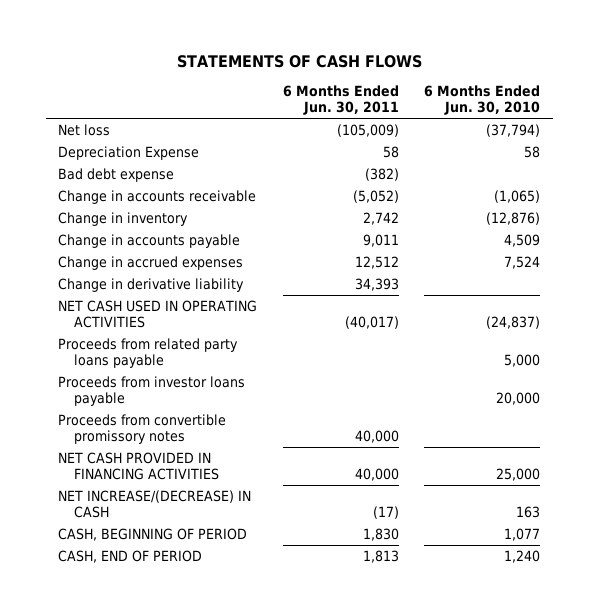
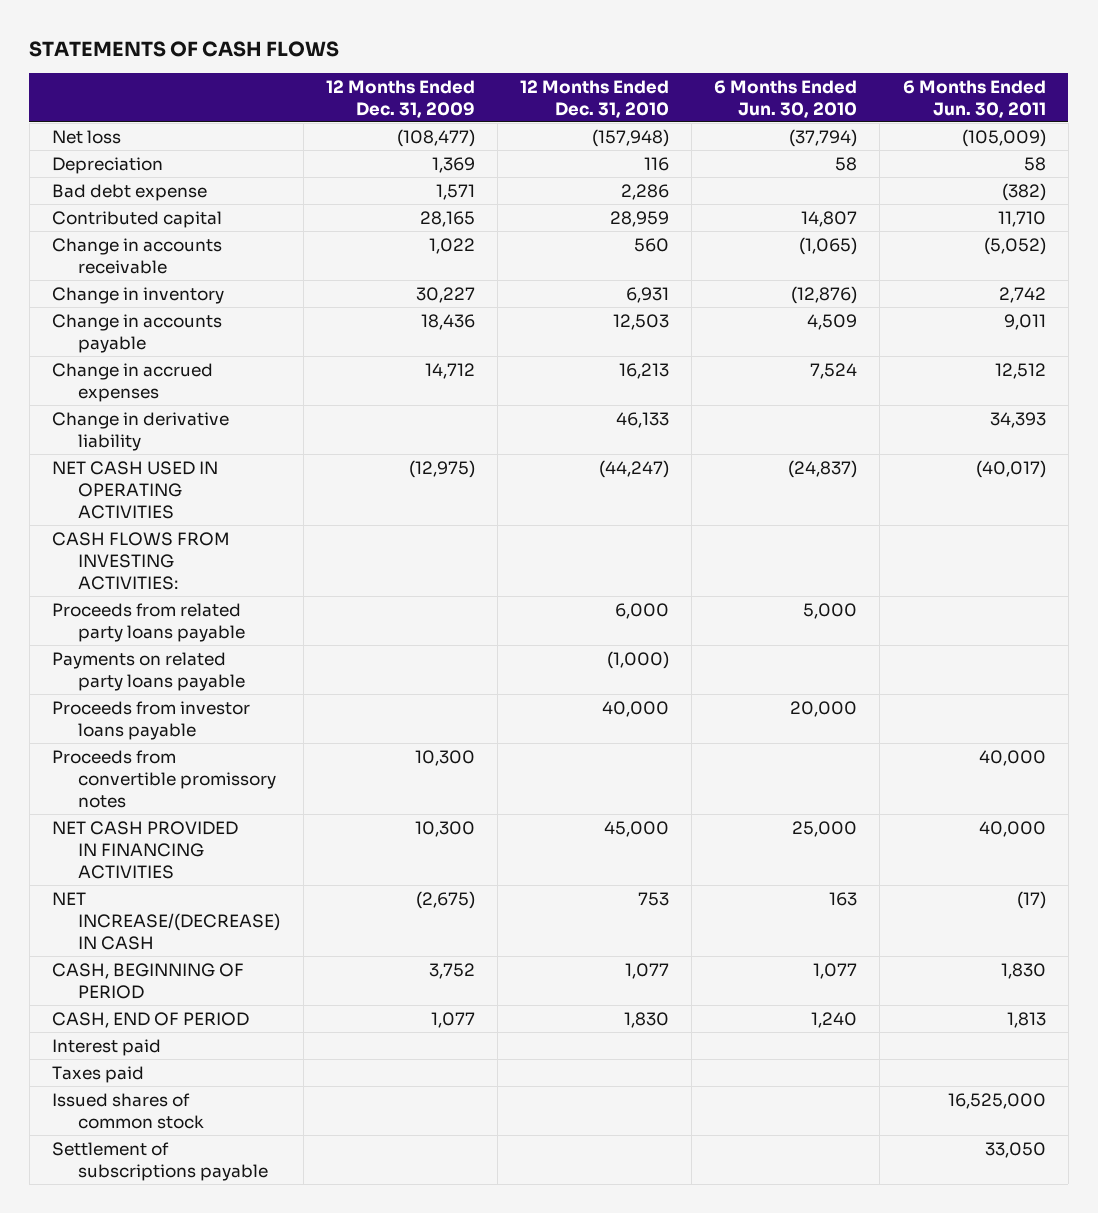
none -> [325,79,475,118] 12 Months Ended Dec. 31, 2009
none -> [519,79,669,118] 12 Months Ended Dec. 31, 2010
[58,146,200,161] Depreciation Expense -> [52,156,164,174] Depreciation
none -> [52,210,223,228] Contributed capital
none -> [52,531,231,590] CASH FLOWS FROM INVESTING ACTIVITIES:
none -> [52,651,246,691] Payments on related party loans payable
none -> [52,1038,162,1056] Interest paid
none -> [52,1065,145,1083] Taxes paid
none -> [52,1092,205,1129] Issued shares of common stock
none -> [52,1141,269,1181] Settlement of subscriptions payable

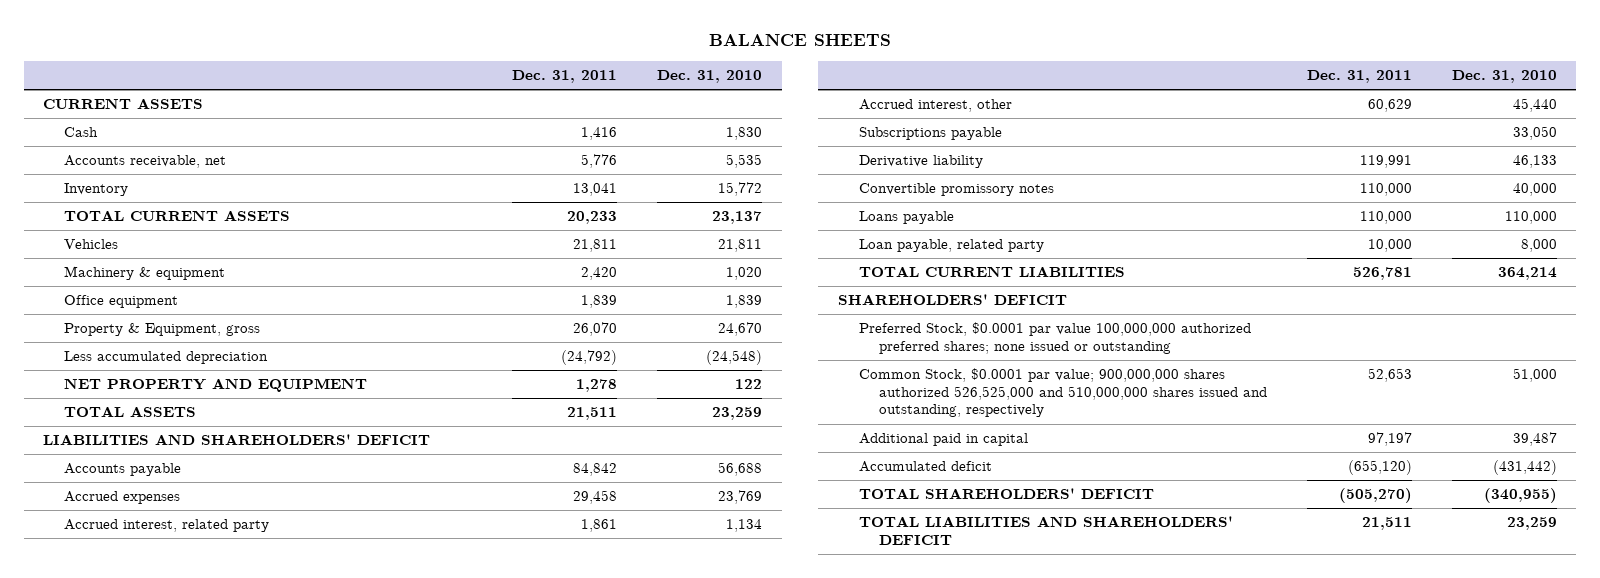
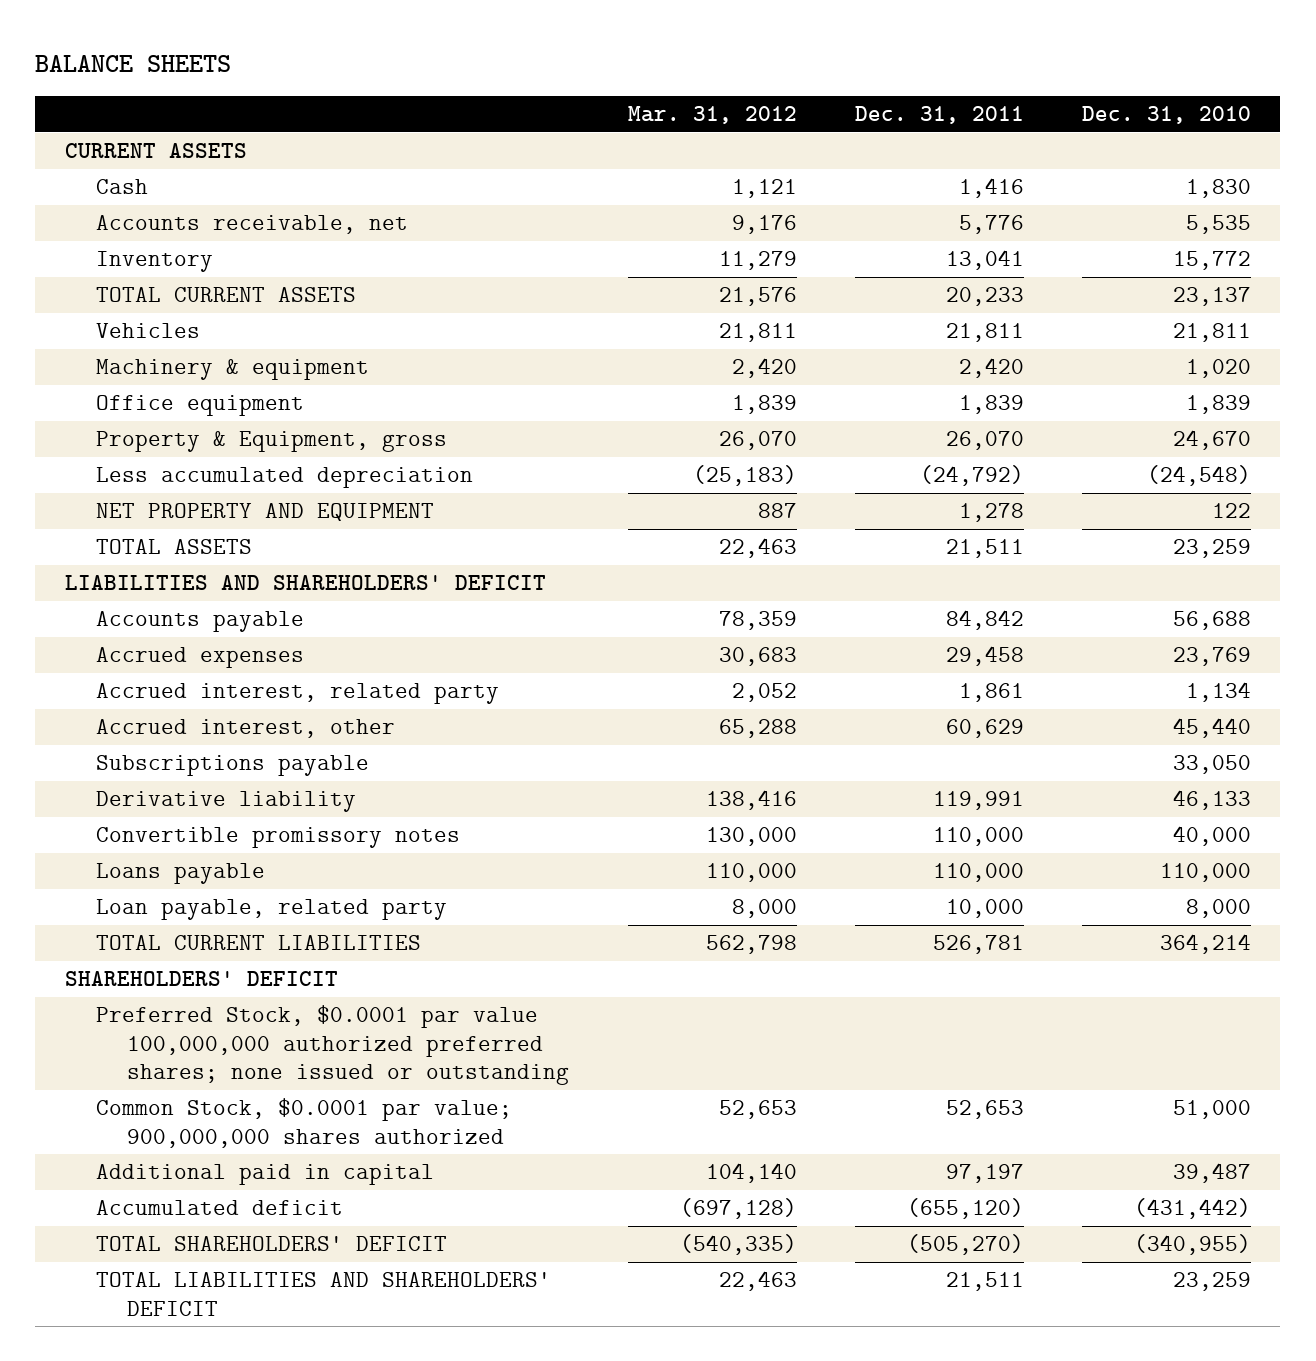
none -> [627,105,797,124] Mar. 31, 2012
[858,368,1267,418] Common Stock, $0.0001 par value; 900,000,000 shares authorized 526,525,000 and 510,000,000 shares issued and outstanding, respectively -> [96,1098,513,1148] Common Stock, $0.0001 par value; 900,000,000 shares authorized

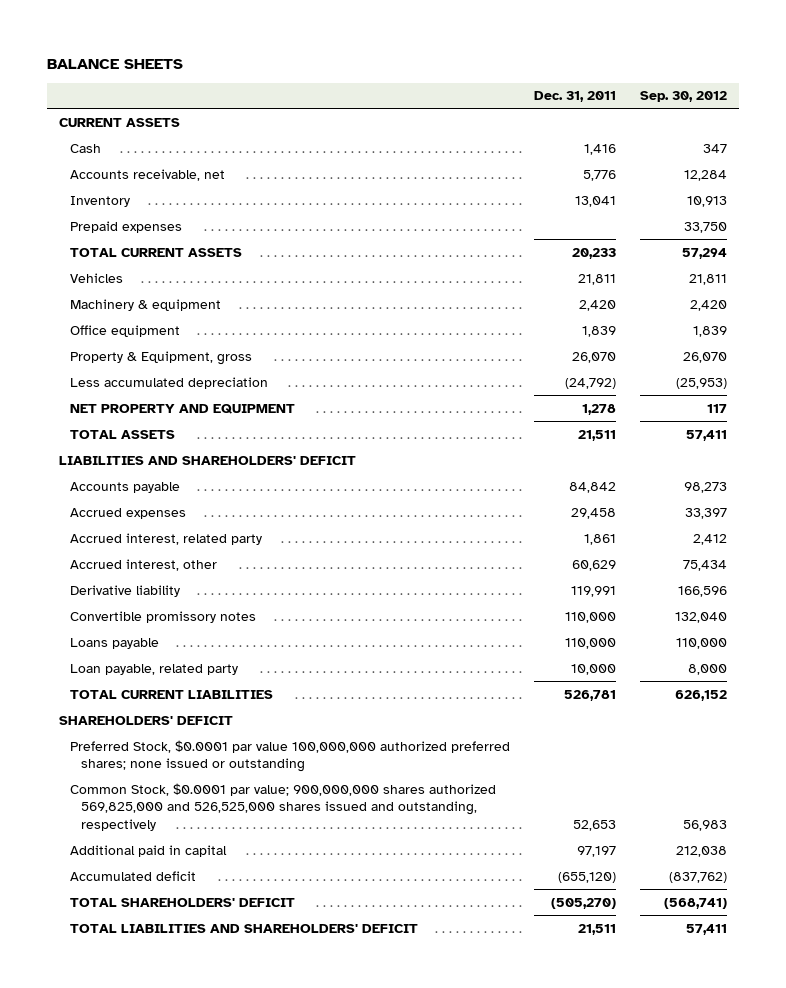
[627,105,797,124] Mar. 31, 2012 -> none
[1082,105,1252,124] Dec. 31, 2010 -> none
none -> [639,91,727,103] Sep. 30, 2012
none -> [70,220,183,233] Prepaid expenses
[96,755,370,777] Subscriptions payable -> none
[96,1098,513,1148] Common Stock, $0.0001 par value; 900,000,000 shares authorized -> [70,782,497,831] Common Stock, $0.0001 par value; 900,000,000 shares authorized 569,825,000 and 526,525,000 shares issued and outstanding, respectively

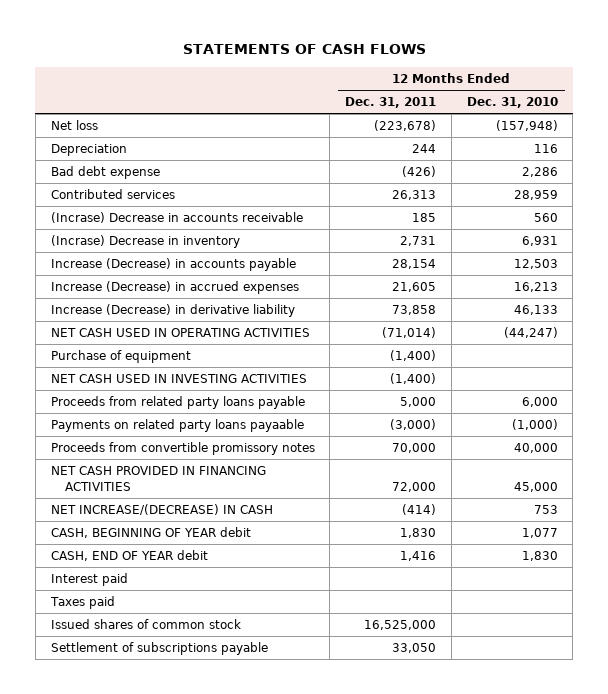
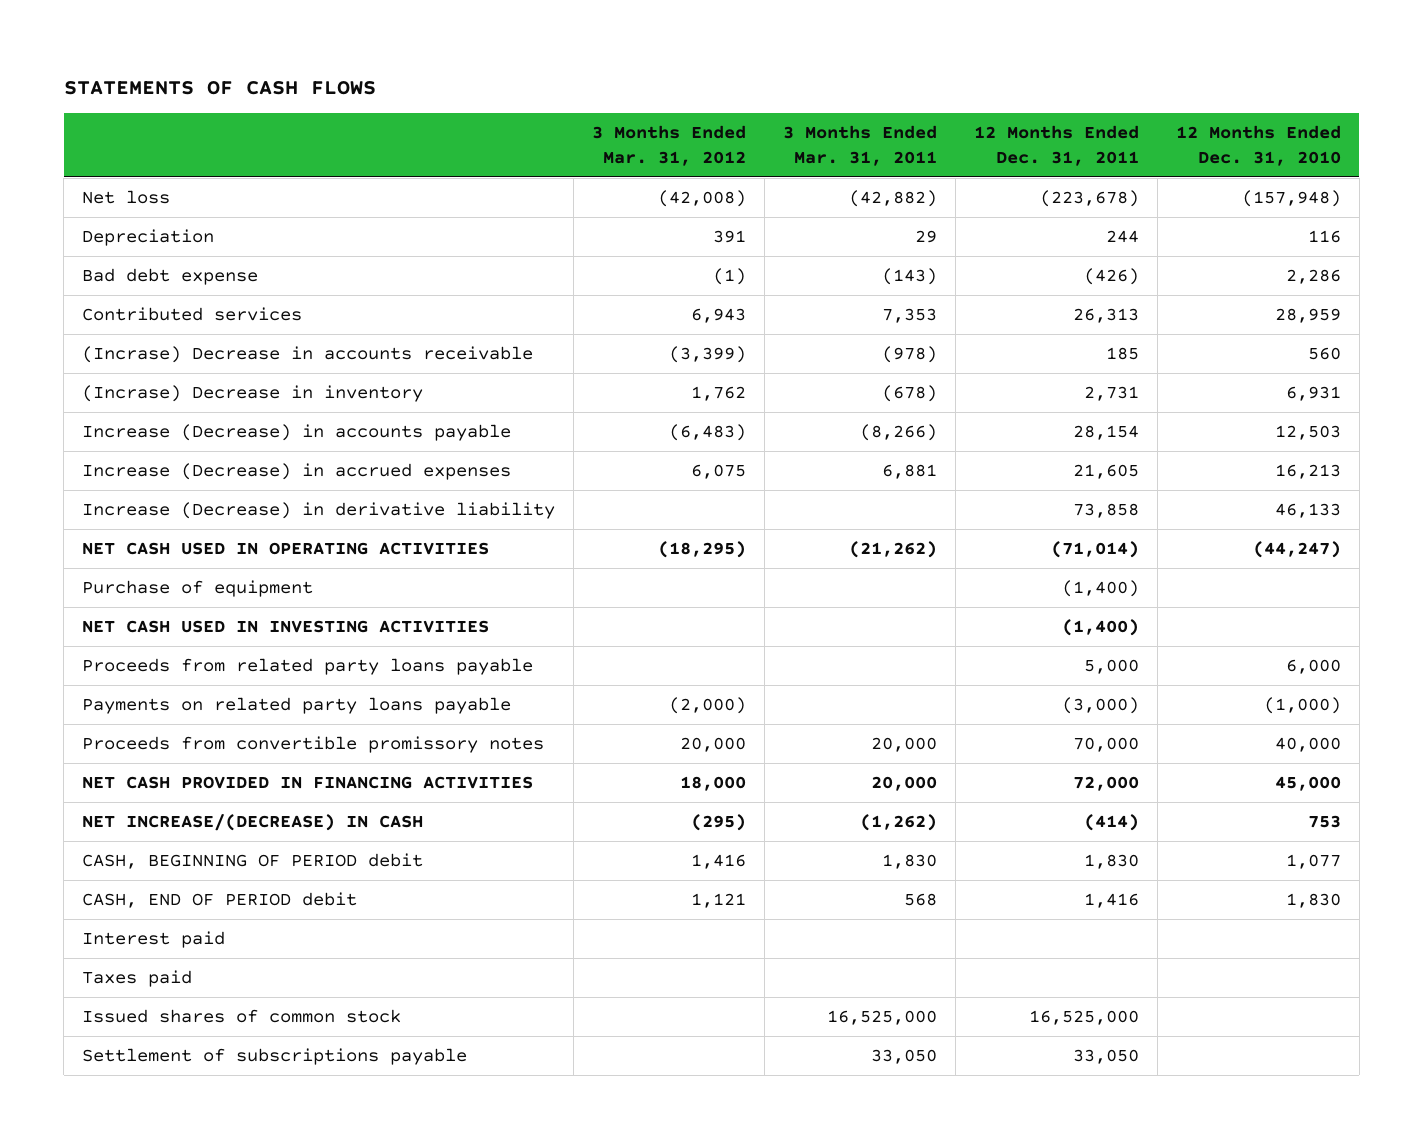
none -> [592,125,747,166] 3 Months Ended Mar. 31, 2012
none -> [783,125,938,166] 3 Months Ended Mar. 31, 2011
[50,419,304,433] Payments on related party loans payaable -> [82,697,512,715] Payments on related party loans payable
[50,527,251,539] CASH, BEGINNING OF YEAR debit -> [82,853,424,870] CASH, BEGINNING OF PERIOD debit
[50,550,208,562] CASH, END OF YEAR debit -> [82,892,358,909] CASH, END OF PERIOD debit

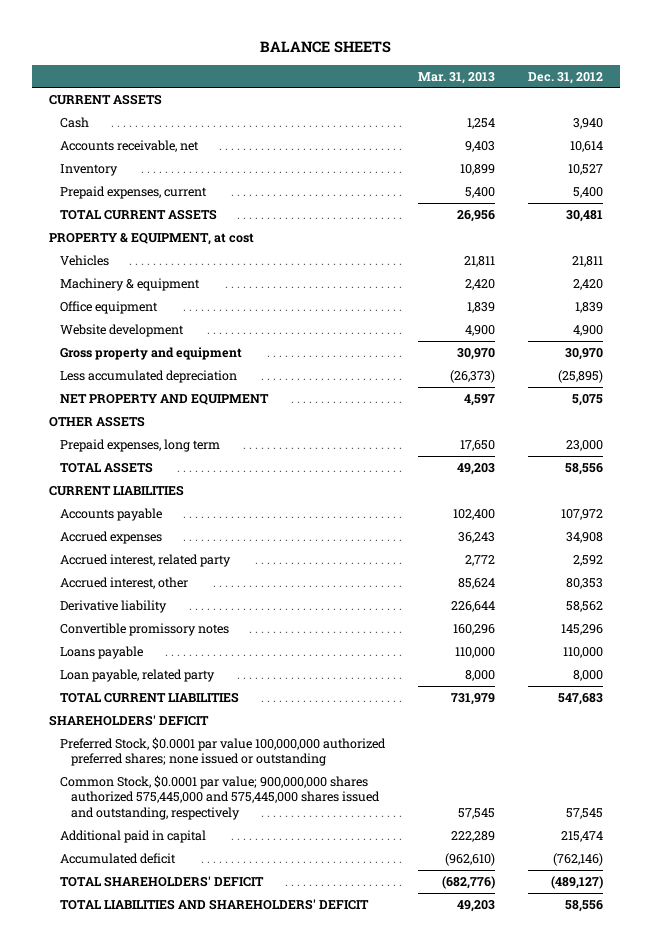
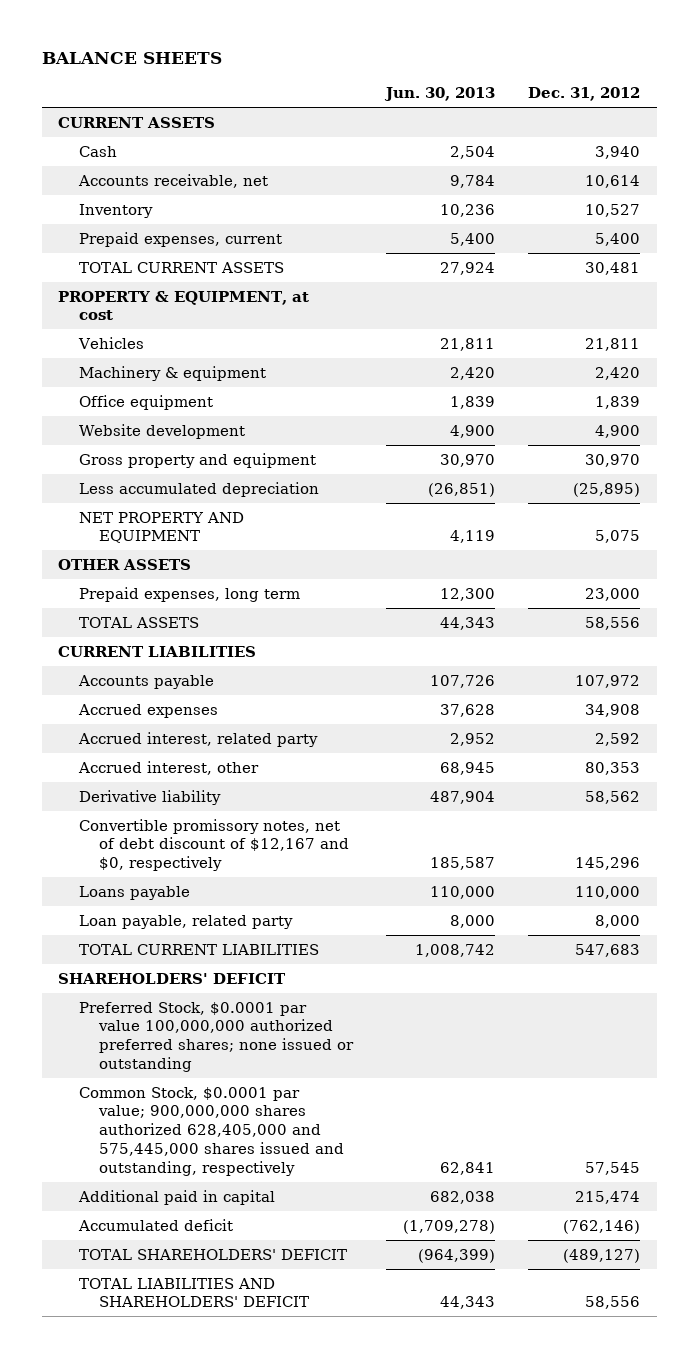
[418,71,496,84] Mar. 31, 2013 -> none
none -> [384,87,496,102] Jun. 30, 2013
[59,623,229,637] Convertible promissory notes -> [78,818,350,872] Convertible promissory notes, net of debt discount of $12,167 and $0, respectively
[59,775,381,820] Common Stock, $0.0001 par value; 900,000,000 shares authorized 575,445,000 and 575,445,000 shares issued and outstanding, respectively -> [78,1086,345,1176] Common Stock, $0.0001 par value; 900,000,000 shares authorized 628,405,000 and 575,445,000 shares issued and outstanding, respectively

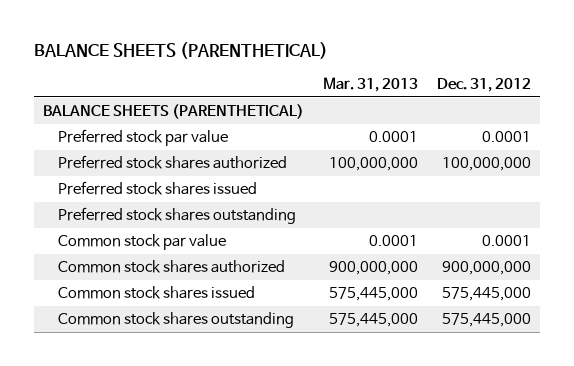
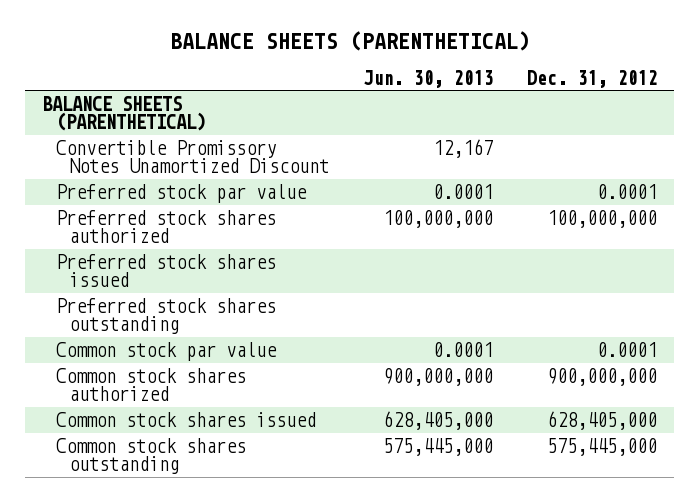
[323,76,419,92] Mar. 31, 2013 -> none
none -> [363,69,494,88] Jun. 30, 2013
none -> [55,139,330,174] Convertible Promissory Notes Unamortized Discount
[441,287,531,302] 575,445,000 -> [547,410,658,430] 628,405,000

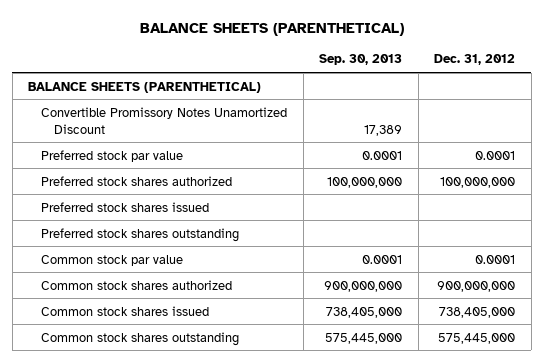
[363,69,494,88] Jun. 30, 2013 -> none
none -> [319,54,403,66] Sep. 30, 2013
[547,410,658,430] 628,405,000 -> [439,306,516,318] 738,405,000

